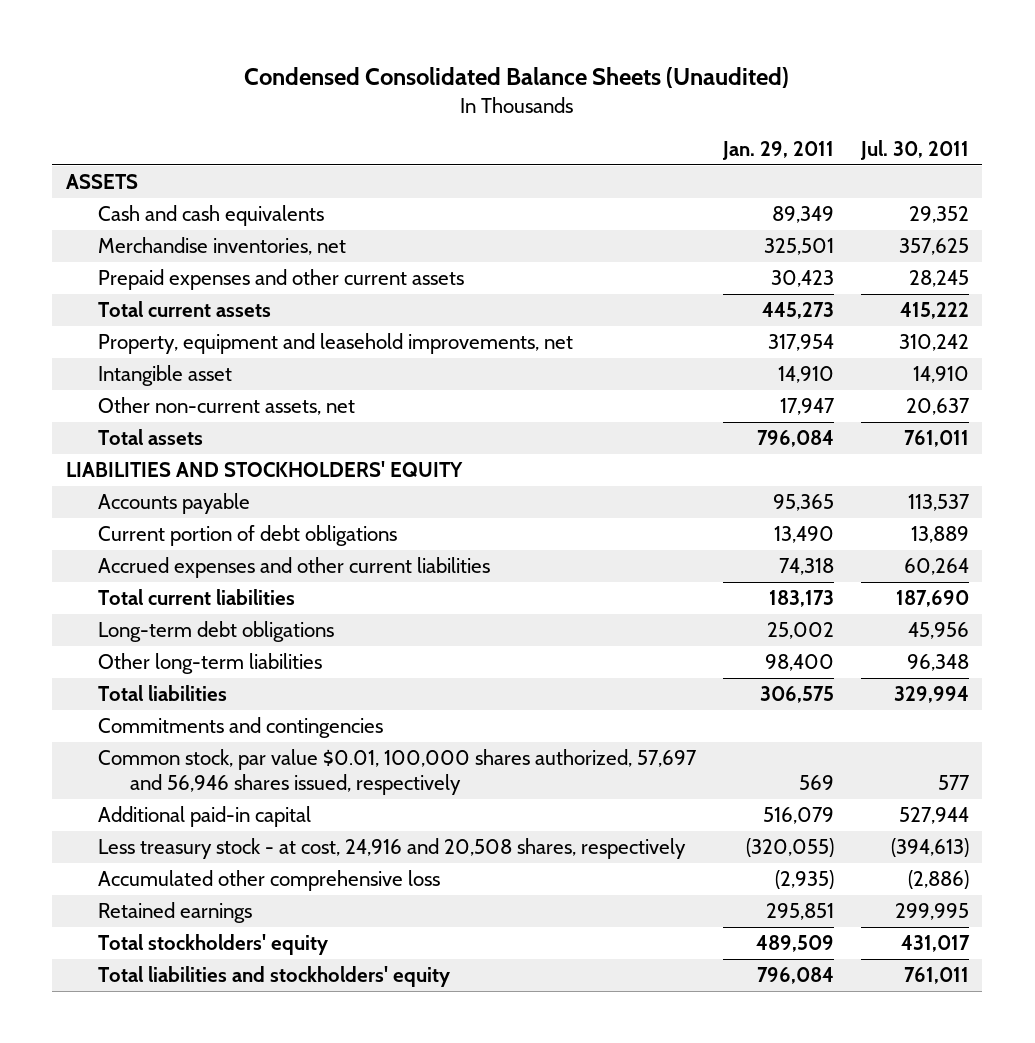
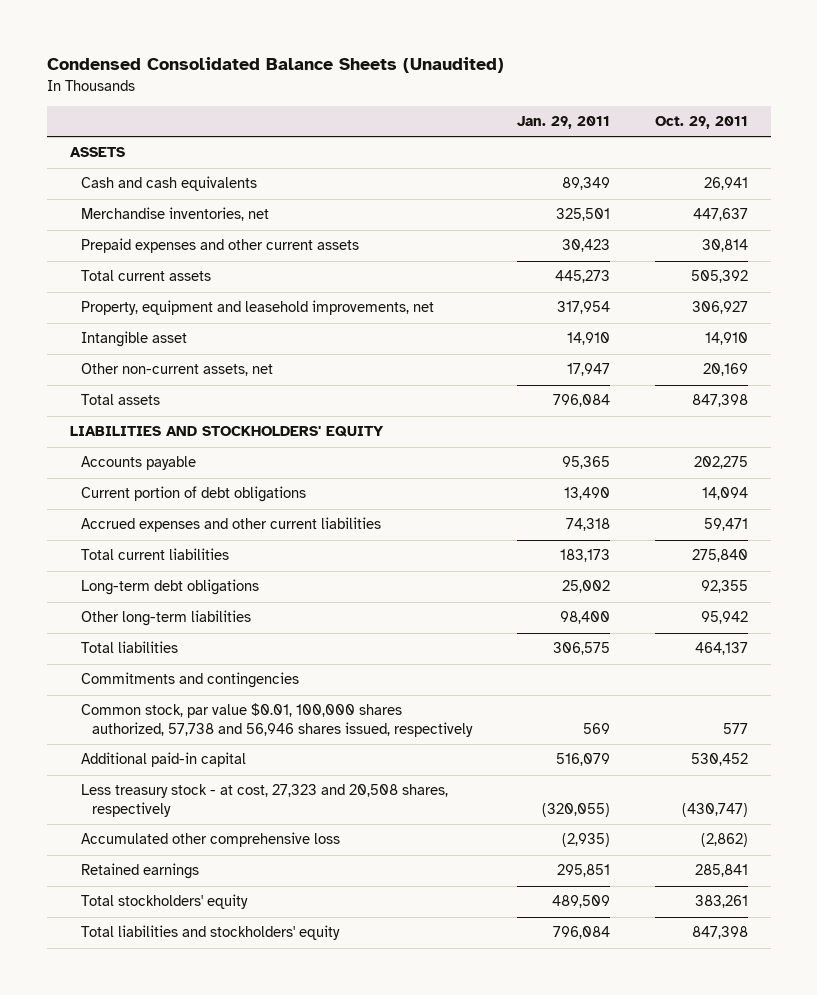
[859,140,969,161] Jul. 30, 2011 -> none
none -> [654,116,748,130] Oct. 29, 2011
[97,749,697,796] Common stock, par value $0.01, 100,000 shares authorized, 57,697 and 56,946 shares issued, respectively -> [80,703,473,738] Common stock, par value $0.01, 100,000 shares authorized, 57,738 and 56,946 shares issued, respectively
[97,838,686,860] Less treasury stock - at cost, 24,916 and 20,508 shares, respectively -> [80,784,448,818] Less treasury stock - at cost, 27,323 and 20,508 shares, respectively

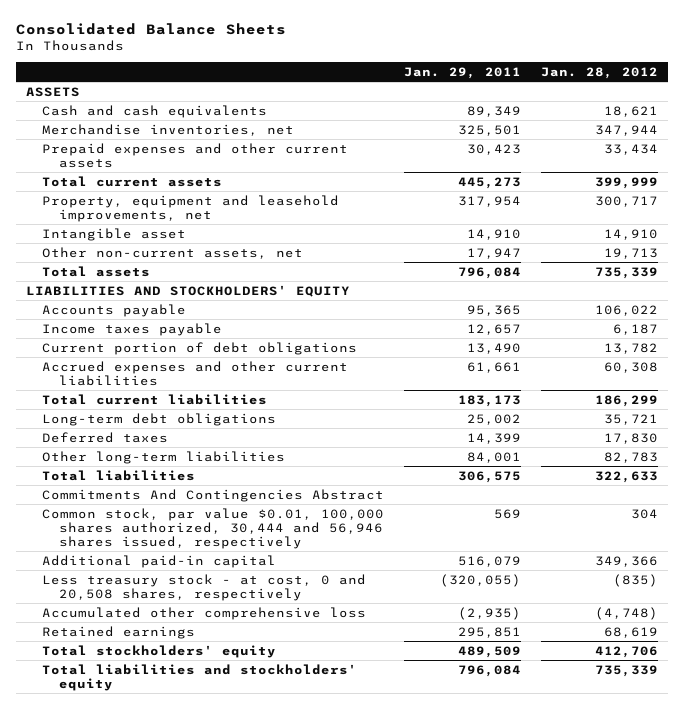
[46,57,504,74] Condensed Consolidated Balance Sheets (Unaudited) -> [15,23,286,36] Consolidated Balance Sheets
[654,116,748,130] Oct. 29, 2011 -> none
none -> [541,66,659,79] Jan. 28, 2012
none -> [42,322,223,336] Income taxes payable
[565,518,610,532] 74,318 -> [467,361,522,373] 61,661
none -> [42,431,169,443] Deferred taxes
[559,611,610,625] 98,400 -> [467,451,522,463] 84,001
[80,672,299,689] Commitments and contingencies -> [42,488,385,502] Commitments And Contingencies Abstract
[80,703,473,738] Common stock, par value $0.01, 100,000 shares authorized, 57,738 and 56,946 shares issued, respectively -> [42,507,385,549] Common stock, par value $0.01, 100,000 shares authorized, 30,444 and 56,946 shares issued, respectively
[80,784,448,818] Less treasury stock - at cost, 27,323 and 20,508 shares, respectively -> [42,573,367,601] Less treasury stock - at cost, 0 and 20,508 shares, respectively

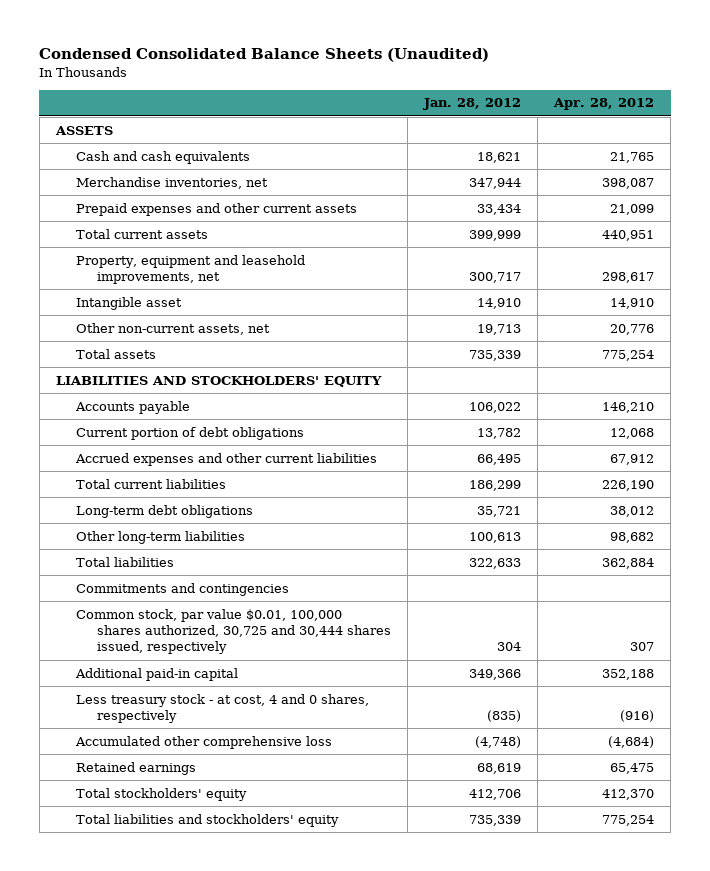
[15,23,286,36] Consolidated Balance Sheets -> [39,48,490,63] Condensed Consolidated Balance Sheets (Unaudited)
[404,66,522,79] Jan. 29, 2011 -> none
none -> [553,98,655,111] Apr. 28, 2012
[42,322,223,336] Income taxes payable -> none
[604,361,659,373] 60,308 -> [477,453,522,465] 66,495
[42,431,169,443] Deferred taxes -> none
[604,451,659,463] 82,783 -> [469,531,522,543] 100,613
[42,488,385,502] Commitments And Contingencies Abstract -> [76,582,290,596] Commitments and contingencies
[42,507,385,549] Common stock, par value $0.01, 100,000 shares authorized, 30,444 and 56,946 shares issued, respectively -> [76,608,392,655] Common stock, par value $0.01, 100,000 shares authorized, 30,725 and 30,444 shares issued, respectively
[42,573,367,601] Less treasury stock - at cost, 0 and 20,508 shares, respectively -> [76,693,370,724] Less treasury stock - at cost, 4 and 0 shares, respectively

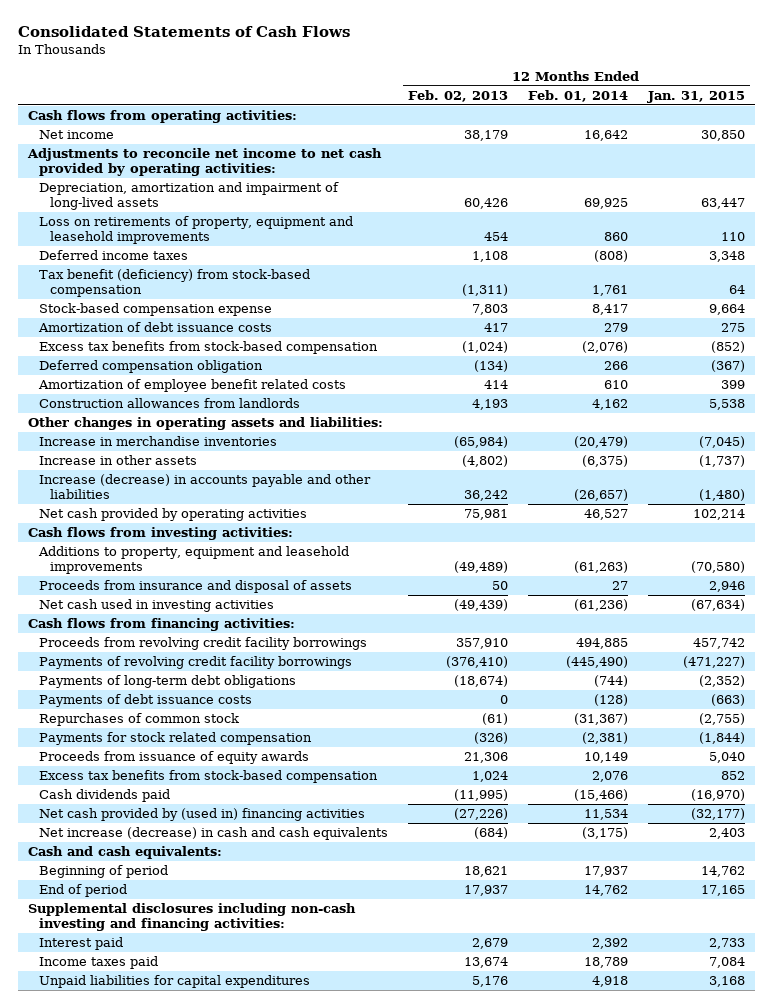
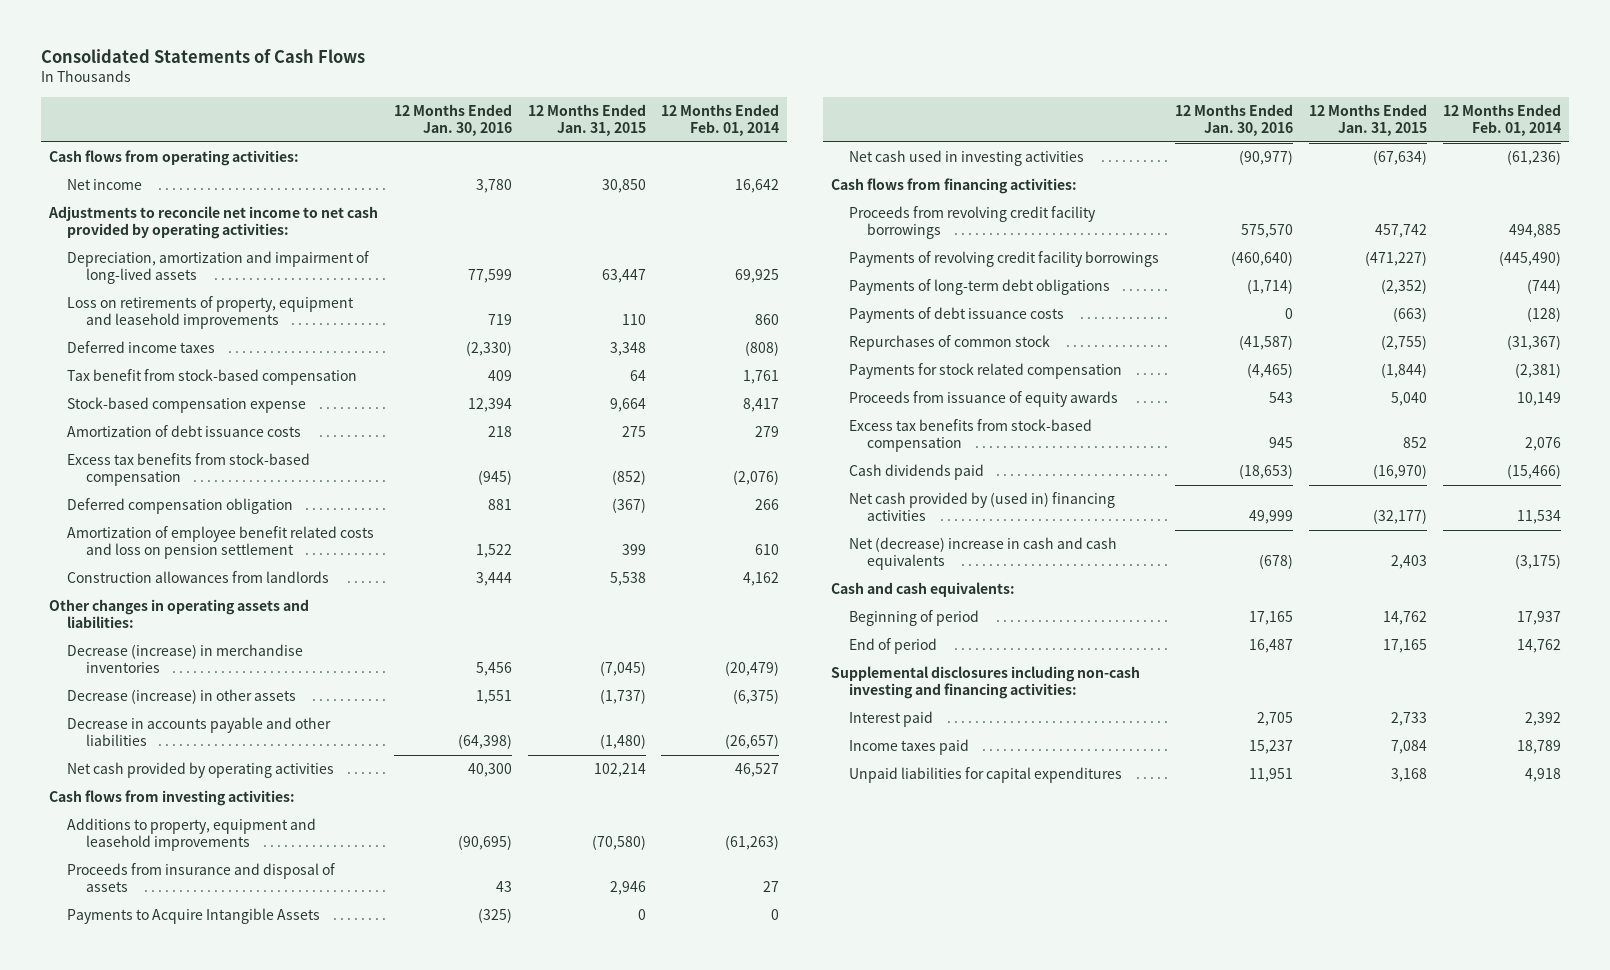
[407,89,508,102] Feb. 02, 2013 -> none
none -> [393,103,512,136] 12 Months Ended Jan. 30, 2016
[38,269,310,298] Tax benefit (deficiency) from stock-based compensation -> [67,369,358,386] Tax benefit from stock-based compensation
[37,379,346,393] Amortization of employee benefit related costs -> [67,526,375,560] Amortization of employee benefit related costs and loss on pension settlement
[38,436,277,447] Increase in merchandise inventories -> [67,644,304,674] Decrease (increase) in merchandise inventories
[38,455,197,466] Increase in other assets -> [67,689,297,705] Decrease (increase) in other assets
[38,474,371,500] Increase (decrease) in accounts payable and other liabilities -> [67,717,332,747] Decrease in accounts payable and other liabilities
none -> [67,908,321,925] Payments to Acquire Intangible Assets
[38,827,388,841] Net increase (decrease) in cash and cash equivalents -> [849,537,1118,571] Net (decrease) increase in cash and cash equivalents

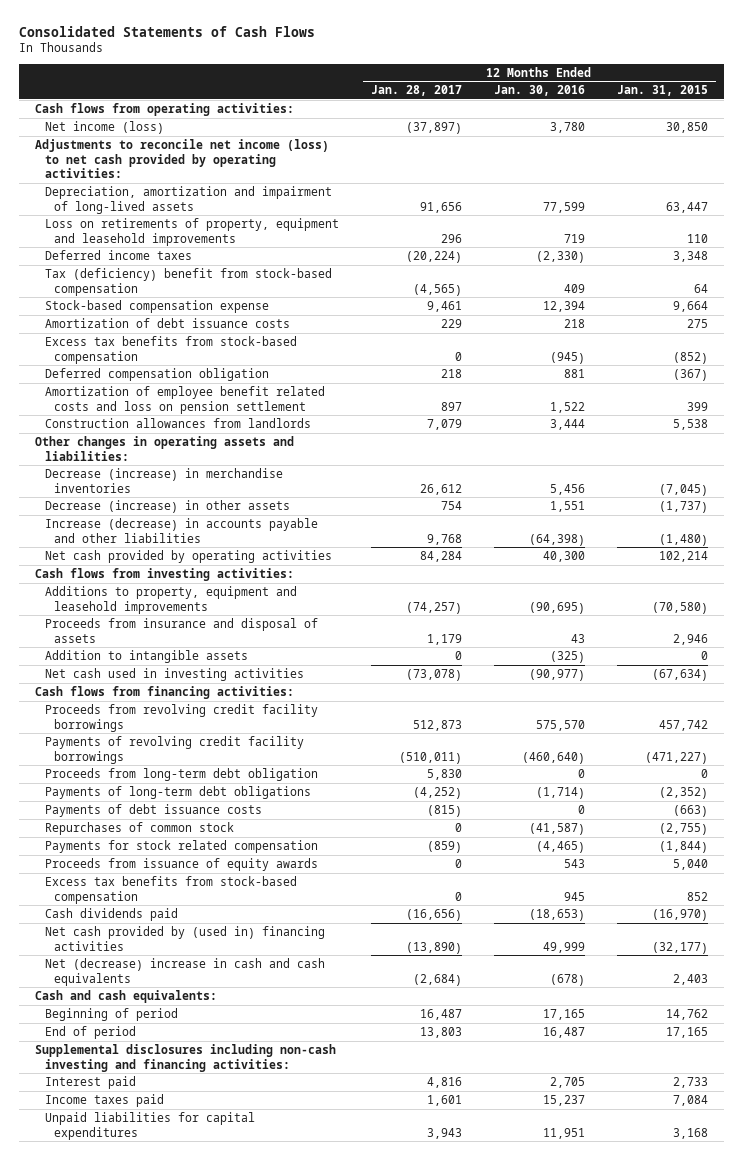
[661,103,780,136] 12 Months Ended Feb. 01, 2014 -> none
none -> [370,85,462,97] Jan. 28, 2017
[67,179,143,191] Net income -> [44,120,164,134] Net income (loss)
[47,206,378,240] Adjustments to reconcile net income to net cash provided by operating activities: -> [35,138,330,179] Adjustments to reconcile net income (loss) to net cash provided by operating activities:
[67,369,358,386] Tax benefit from stock-based compensation -> [44,267,332,296] Tax (deficiency) benefit from stock-based compensation
[67,717,332,747] Decrease in accounts payable and other liabilities -> [44,517,318,543] Increase (decrease) in accounts payable and other liabilities
[67,908,321,925] Payments to Acquire Intangible Assets -> [44,649,248,663] Addition to intangible assets
none -> [44,767,318,781] Proceeds from long-term debt obligation

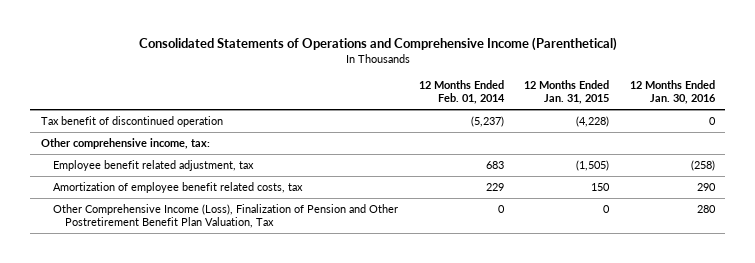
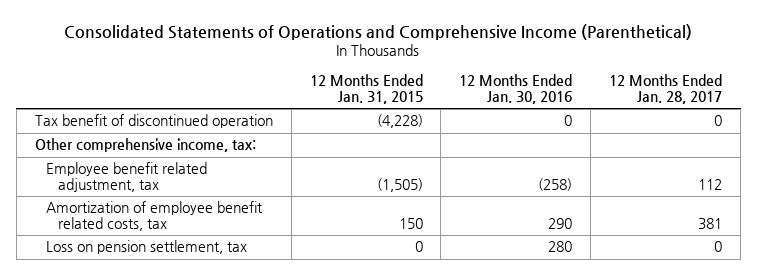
[418,79,505,105] 12 Months Ended Feb. 01, 2014 -> none
none -> [609,74,723,105] 12 Months Ended Jan. 28, 2017
[52,203,398,229] Other Comprehensive Income (Loss), Finalization of Pension and Other Postretirement Benefit Plan Valuation, Tax -> [46,240,248,255] Loss on pension settlement, tax

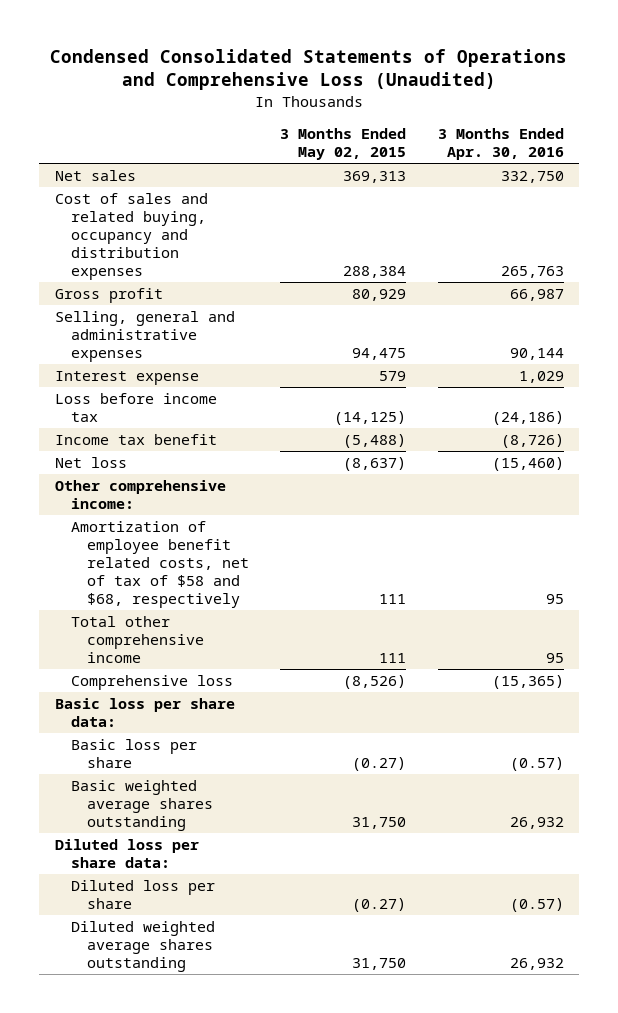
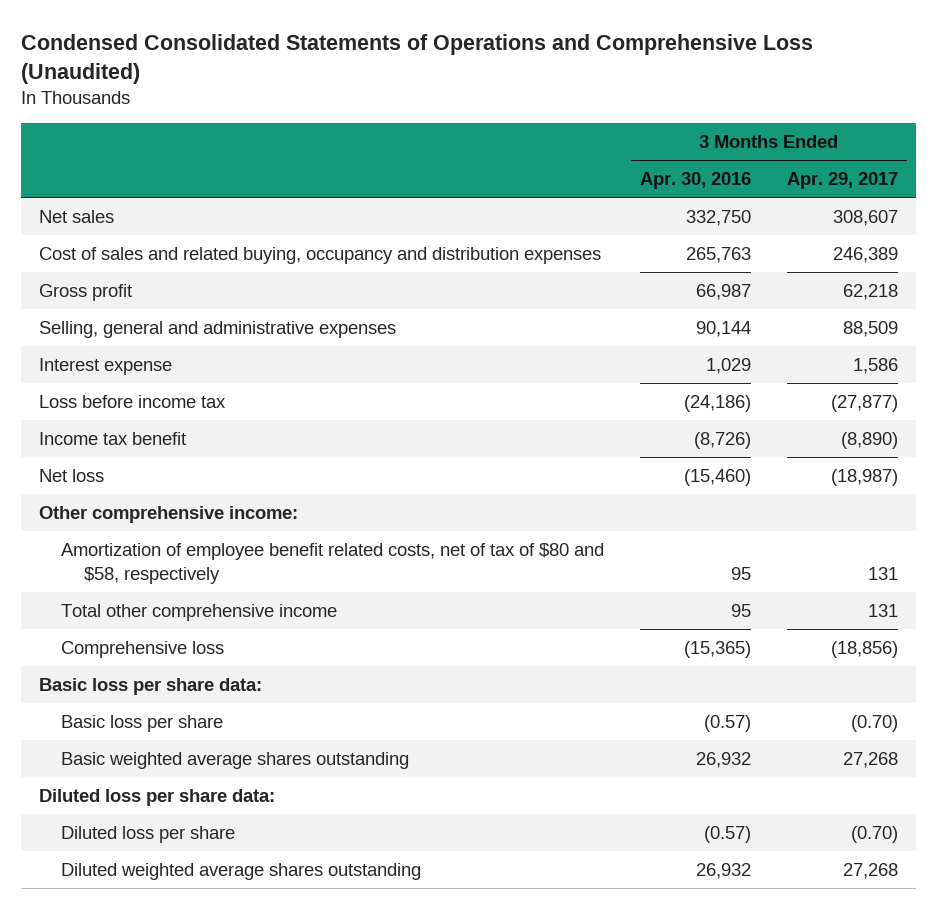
[280,128,407,161] 3 Months Ended May 02, 2015 -> none
none -> [787,172,899,190] Apr. 29, 2017
[71,520,250,609] Amortization of employee benefit related costs, net of tax of $58 and $68, respectively -> [61,543,605,584] Amortization of employee benefit related costs, net of tax of $80 and $58, respectively

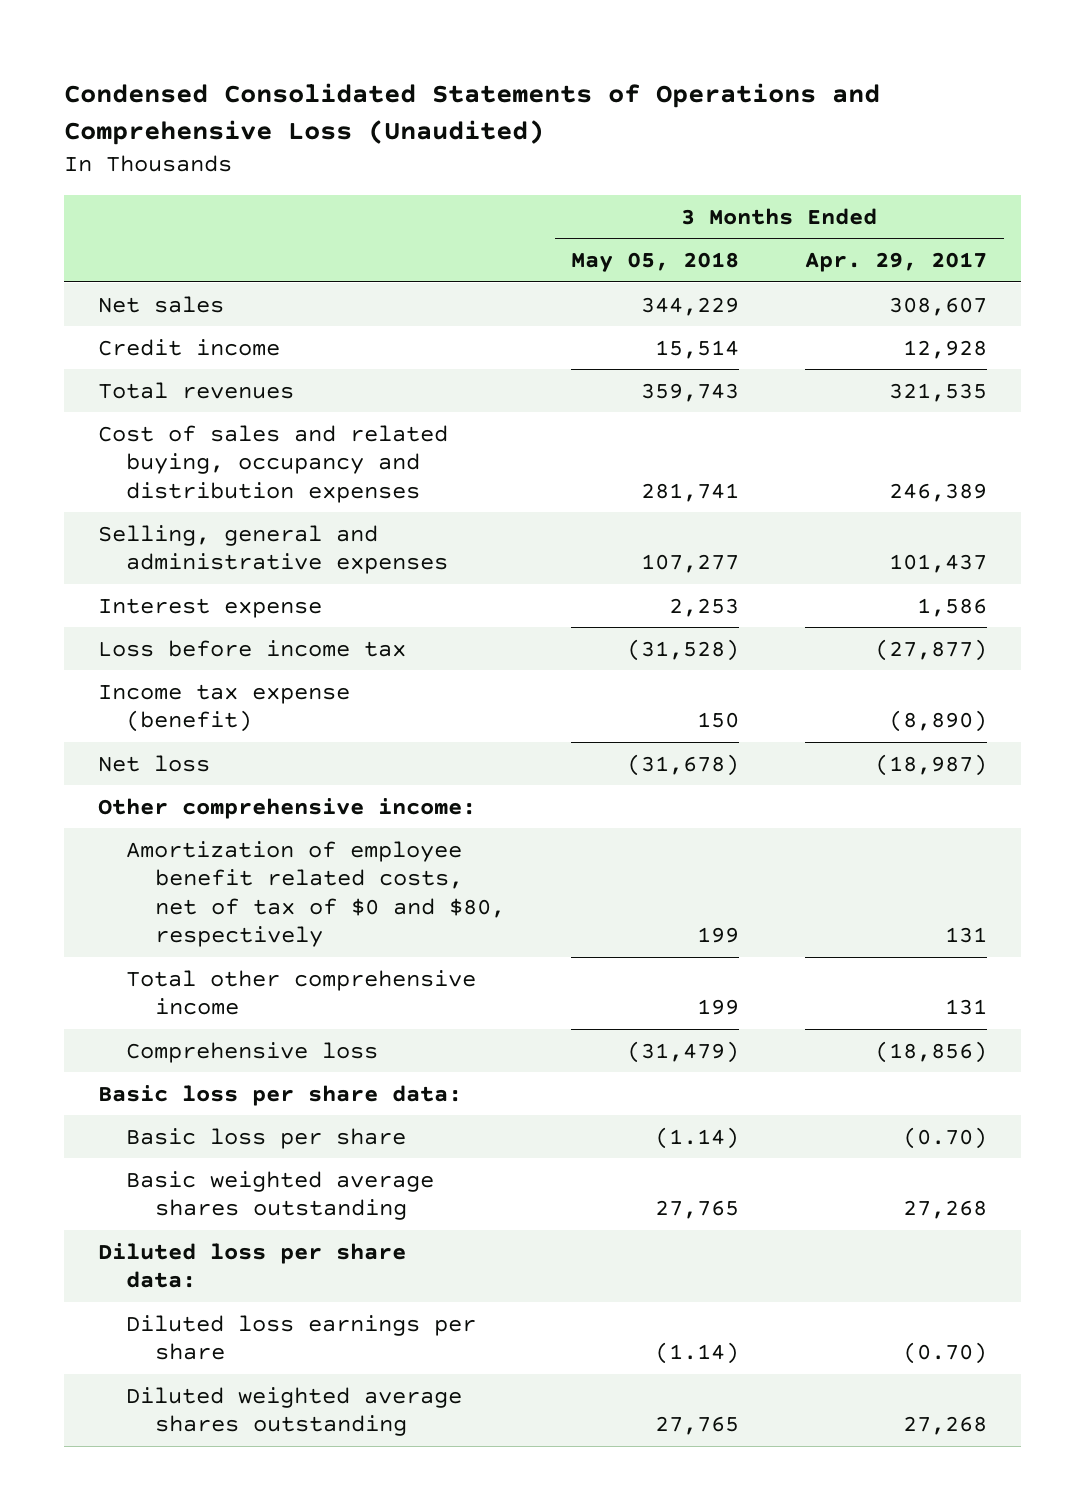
[640,172,752,190] Apr. 30, 2016 -> none
none -> [571,252,740,273] May 05, 2018
none -> [97,338,280,356] Credit income
none -> [97,381,294,399] Total revenues
[38,284,132,302] Gross profit -> none
[843,321,899,338] 88,509 -> [889,554,988,574] 101,437
[38,432,186,446] Income tax benefit -> [97,683,350,733] Income tax expense (benefit)
[61,543,605,584] Amortization of employee benefit related costs, net of tax of $80 and $58, respectively -> [126,840,505,948] Amortization of employee benefit related costs, net of tax of $0 and $80, respectively
[61,826,236,844] Diluted loss per share -> [126,1314,477,1361] Diluted loss earnings per share

